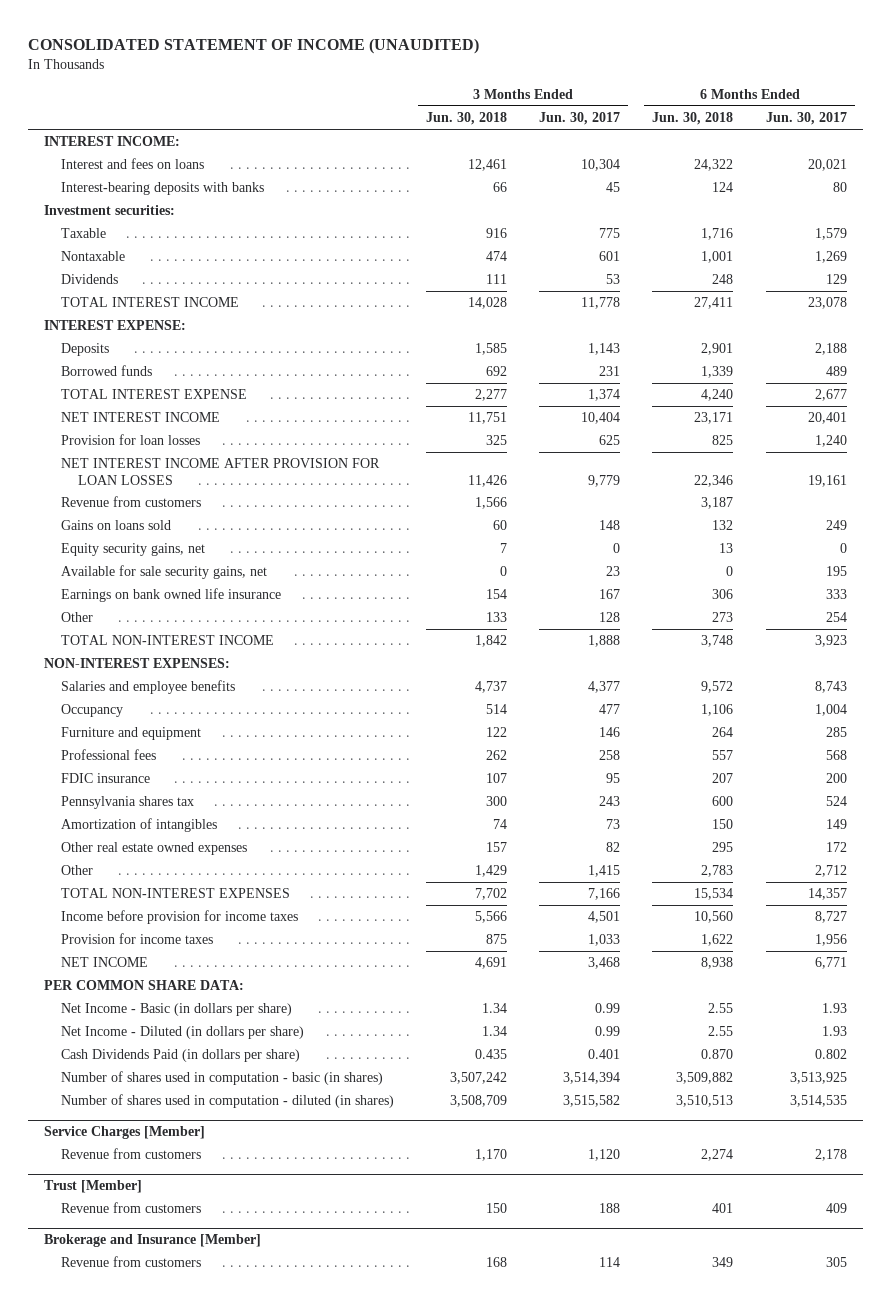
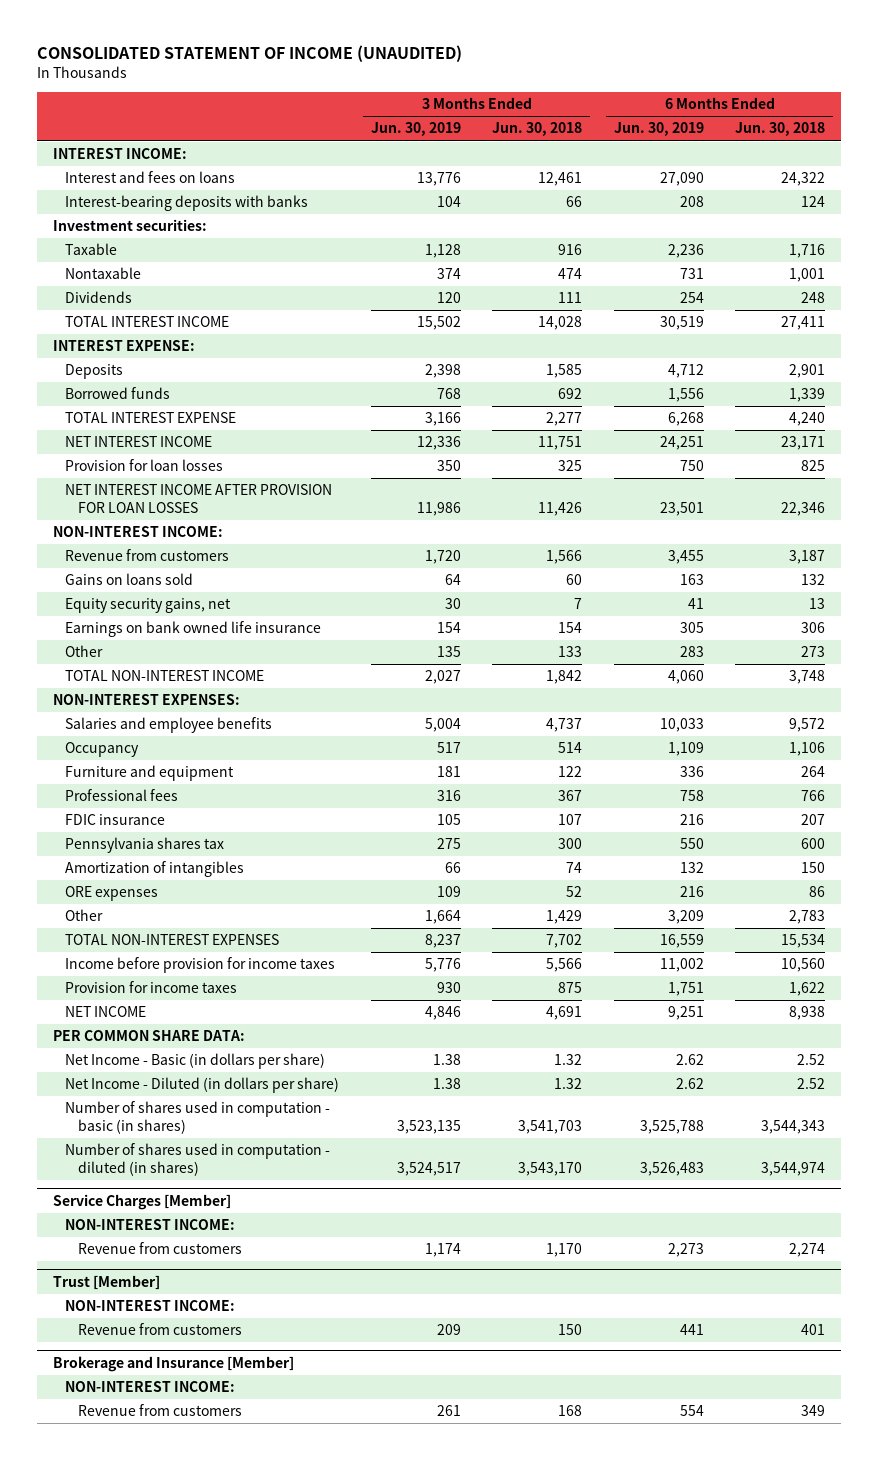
[539,112,621,126] Jun. 30, 2017 -> none
[765,112,847,126] Jun. 30, 2017 -> none
none -> [370,122,461,137] Jun. 30, 2019
none -> [613,122,704,137] Jun. 30, 2019
none -> [52,526,223,538] NON-INTEREST INCOME:
[61,565,268,580] Available for sale security gains, net -> none
[486,750,508,761] 262 -> [558,790,583,802] 367
[712,750,734,761] 557 -> [801,790,826,802] 766
[61,842,248,856] Other real estate owned expenses -> none
none -> [65,886,159,902] ORE expenses
[61,1049,301,1063] Cash Dividends Paid (in dollars per share) -> none
[482,1003,508,1014] 1.34 -> [554,1054,583,1066] 1.32
[708,1003,734,1014] 2.55 -> [797,1054,826,1066] 2.52
[482,1026,508,1037] 1.34 -> [554,1078,583,1090] 1.32
[708,1026,734,1037] 2.55 -> [797,1078,826,1090] 2.52
[450,1072,508,1085] 3,507,242 -> [518,1120,583,1135] 3,541,703
[676,1072,734,1085] 3,509,882 -> [761,1120,826,1135] 3,544,343
[450,1095,508,1108] 3,508,709 -> [518,1162,583,1177] 3,543,170
[676,1095,734,1108] 3,510,513 -> [761,1162,826,1177] 3,544,974
none -> [65,1219,236,1231] NON-INTEREST INCOME:
none -> [65,1300,236,1312] NON-INTEREST INCOME:
none -> [65,1381,236,1393] NON-INTEREST INCOME:

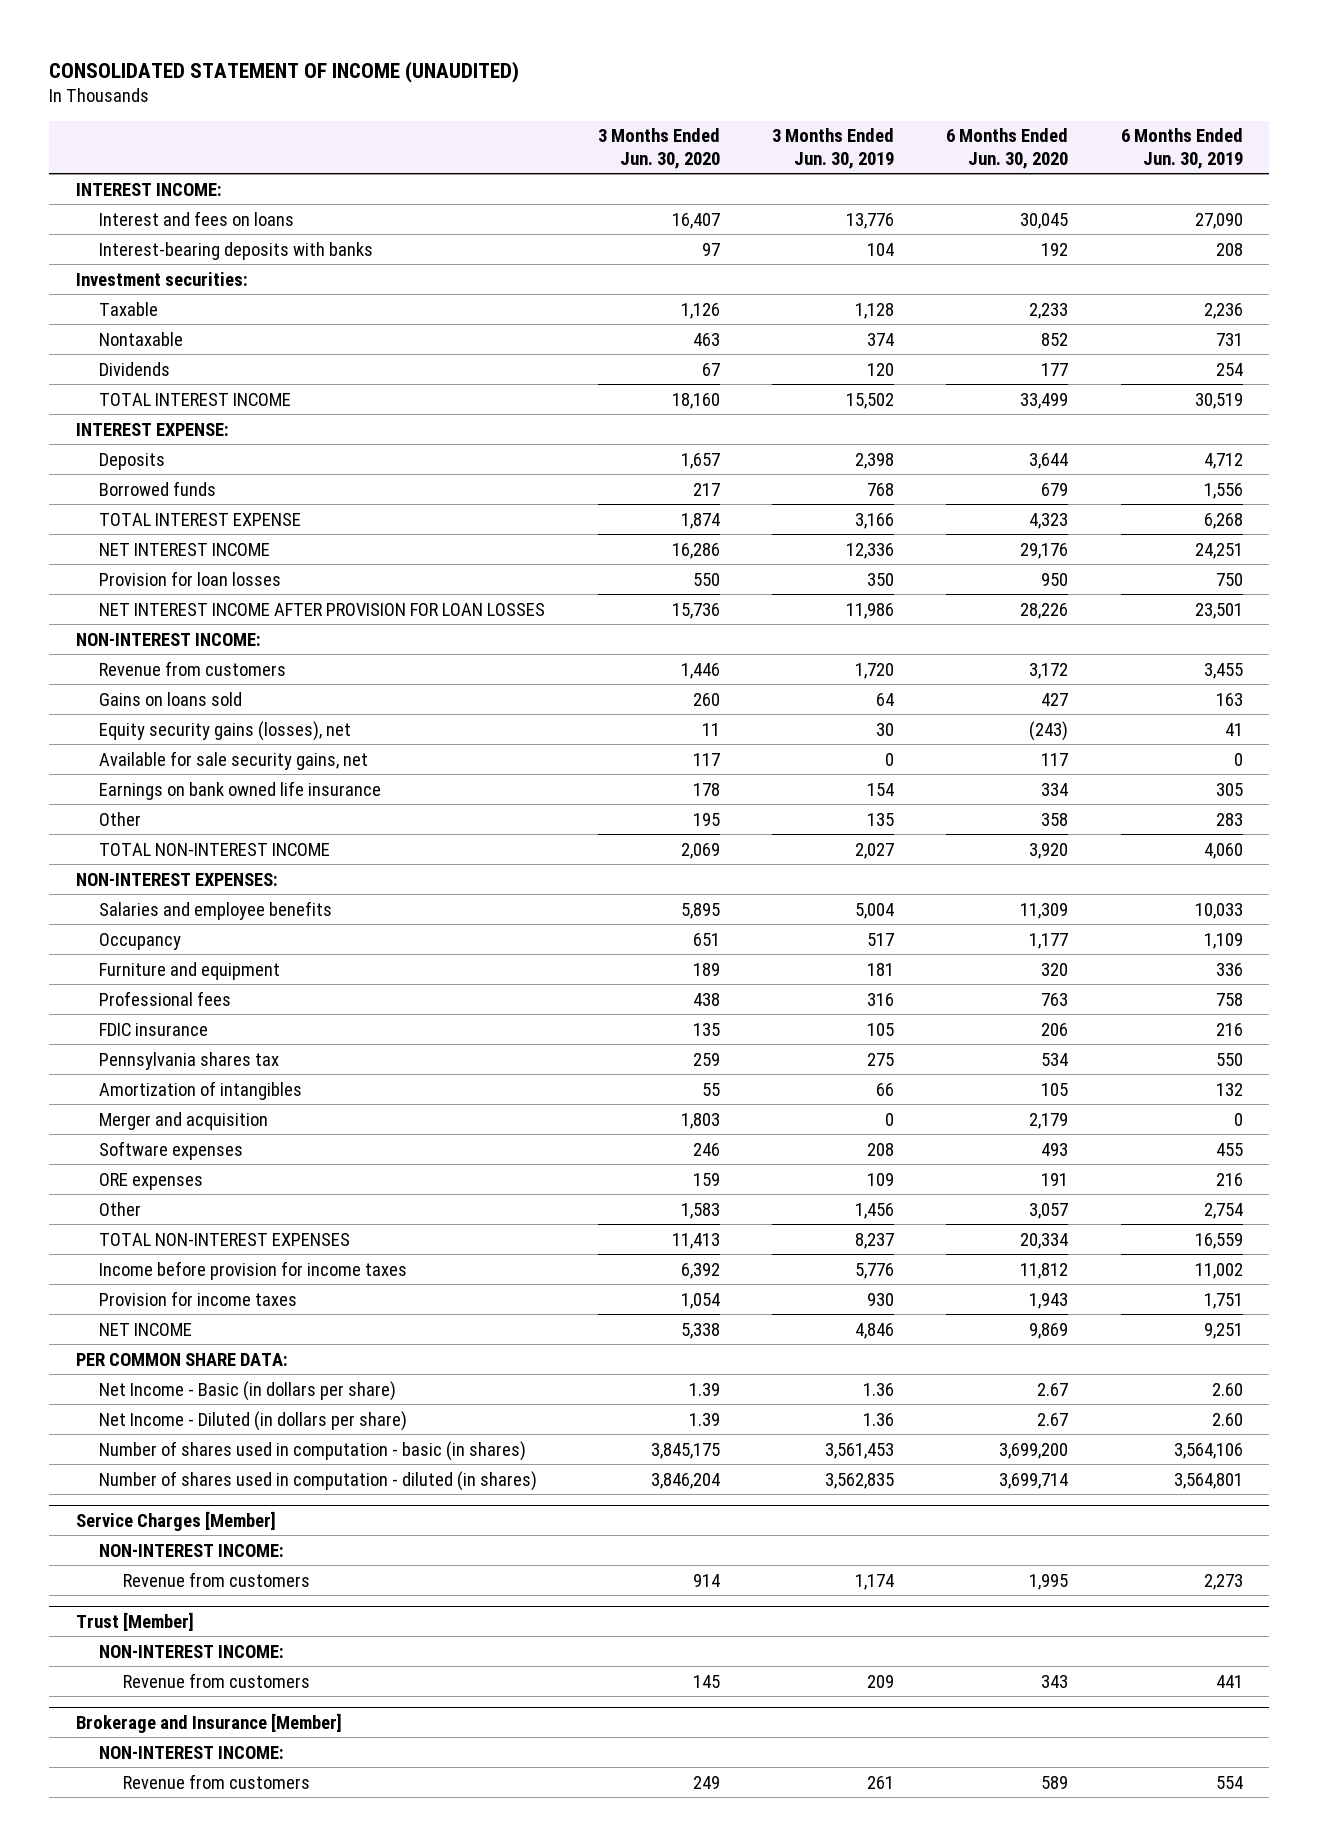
[492,122,583,137] Jun. 30, 2018 -> none
[735,122,826,137] Jun. 30, 2018 -> none
none -> [597,128,720,169] 3 Months Ended Jun. 30, 2020
none -> [946,128,1069,169] 6 Months Ended Jun. 30, 2020
[65,598,232,614] Equity security gains, net -> [99,720,352,741] Equity security gains (losses), net
none -> [99,750,369,770] Available for sale security gains, net
none -> [99,1111,269,1130] Merger and acquisition
none -> [99,1140,244,1160] Software expenses
[424,910,461,925] 1,664 -> [854,1202,894,1219] 1,456
[667,910,704,925] 3,209 -> [1203,1202,1243,1219] 2,754
[432,1054,461,1066] 1.38 -> [862,1382,894,1396] 1.36
[675,1054,704,1066] 2.62 -> [1211,1382,1243,1396] 2.60
[432,1078,461,1090] 1.38 -> [862,1412,894,1426] 1.36
[675,1078,704,1090] 2.62 -> [1211,1412,1243,1426] 2.60
[396,1120,461,1135] 3,523,135 -> [824,1442,894,1459] 3,561,453
[639,1120,704,1135] 3,525,788 -> [1173,1442,1243,1459] 3,564,106
[396,1162,461,1177] 3,524,517 -> [824,1472,894,1489] 3,562,835
[639,1162,704,1177] 3,526,483 -> [1173,1472,1243,1489] 3,564,801

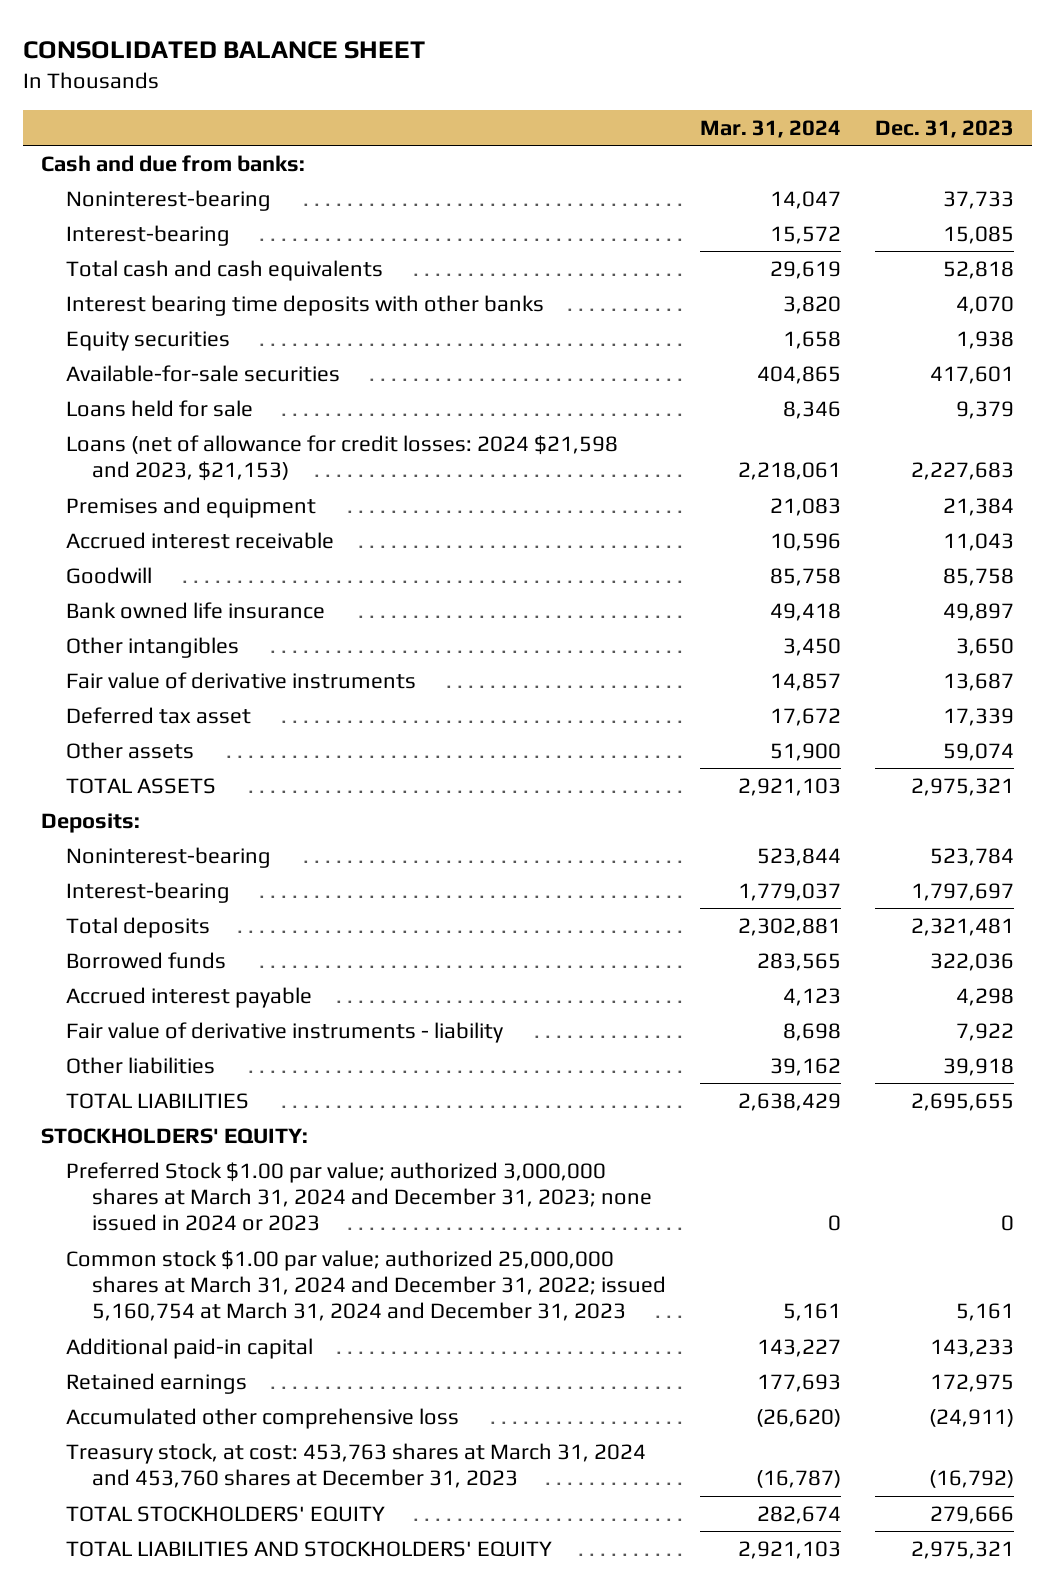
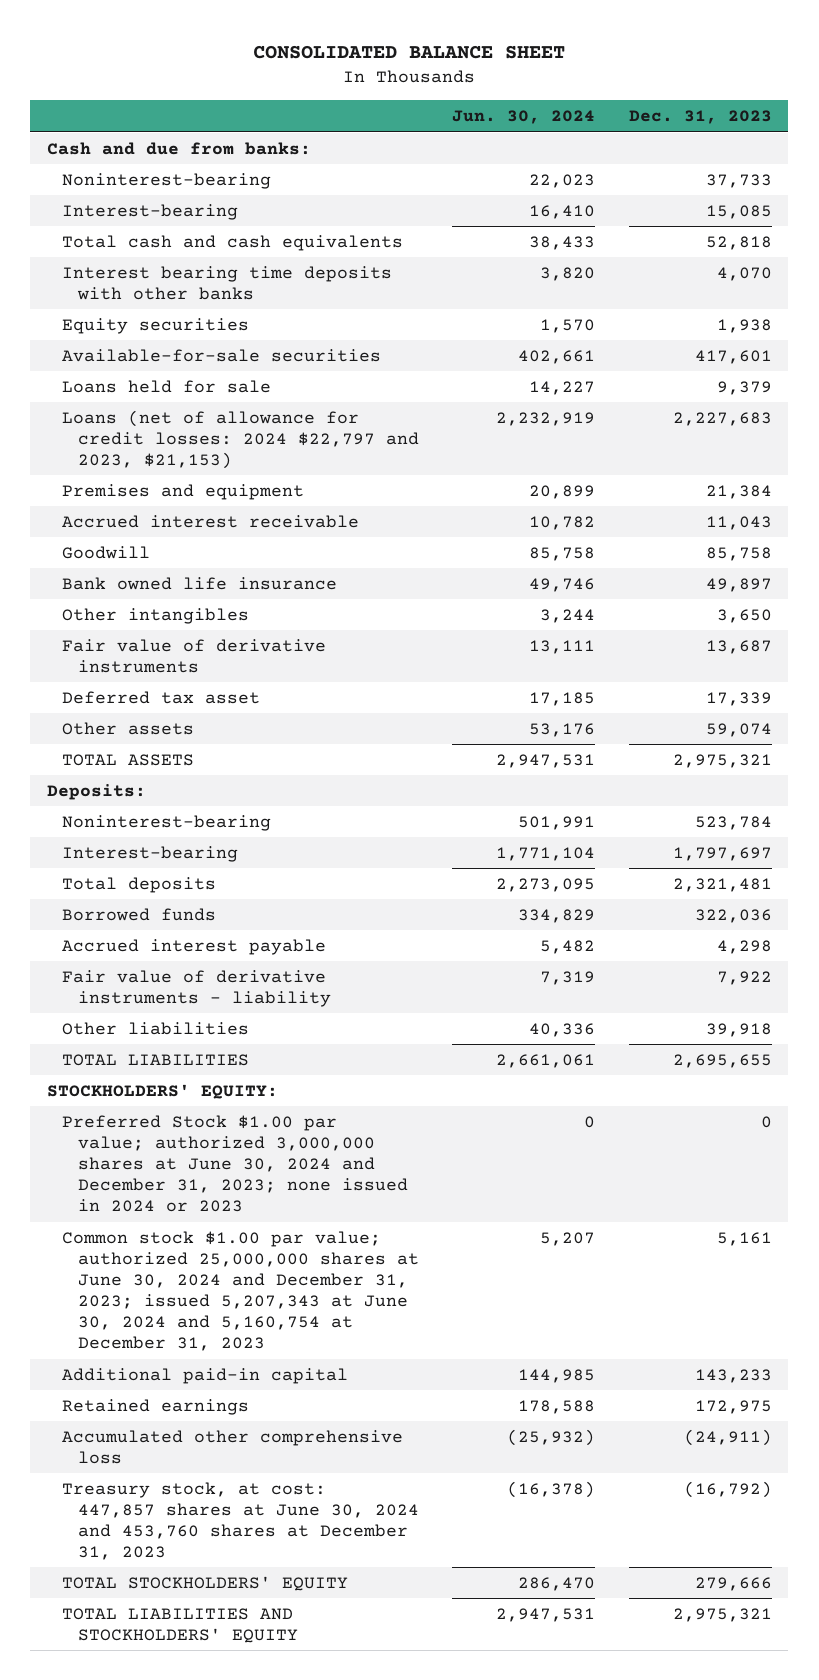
[700,119,842,138] Mar. 31, 2024 -> none
none -> [452,110,596,125] Jun. 30, 2024
[66,434,619,482] Loans (net of allowance for credit losses: 2024 $21,598 and 2023, $21,153) -> [62,409,419,469] Loans (net of allowance for credit losses: 2024 $22,797 and 2023, $21,153)
[66,1161,652,1232] Preferred Stock $1.00 par value; authorized 3,000,000 shares at March 31, 2024 and December 31, 2023; none issued in 2024 or 2023 -> [62,1114,408,1213] Preferred Stock $1.00 par value; authorized 3,000,000 shares at June 30, 2024 and December 31, 2023; none issued in 2024 or 2023
[66,1249,666,1322] Common stock $1.00 par value; authorized 25,000,000 shares at March 31, 2024 and December 31, 2022; issued 5,160,754 at March 31, 2024 and December 31, 2023 -> [62,1230,419,1352] Common stock $1.00 par value; authorized 25,000,000 shares at June 30, 2024 and December 31, 2023; issued 5,207,343 at June 30, 2024 and 5,160,754 at December 31, 2023
[66,1442,647,1489] Treasury stock, at cost: 453,763 shares at March 31, 2024 and 453,760 shares at December 31, 2023 -> [62,1481,419,1561] Treasury stock, at cost: 447,857 shares at June 30, 2024 and 453,760 shares at December 31, 2023

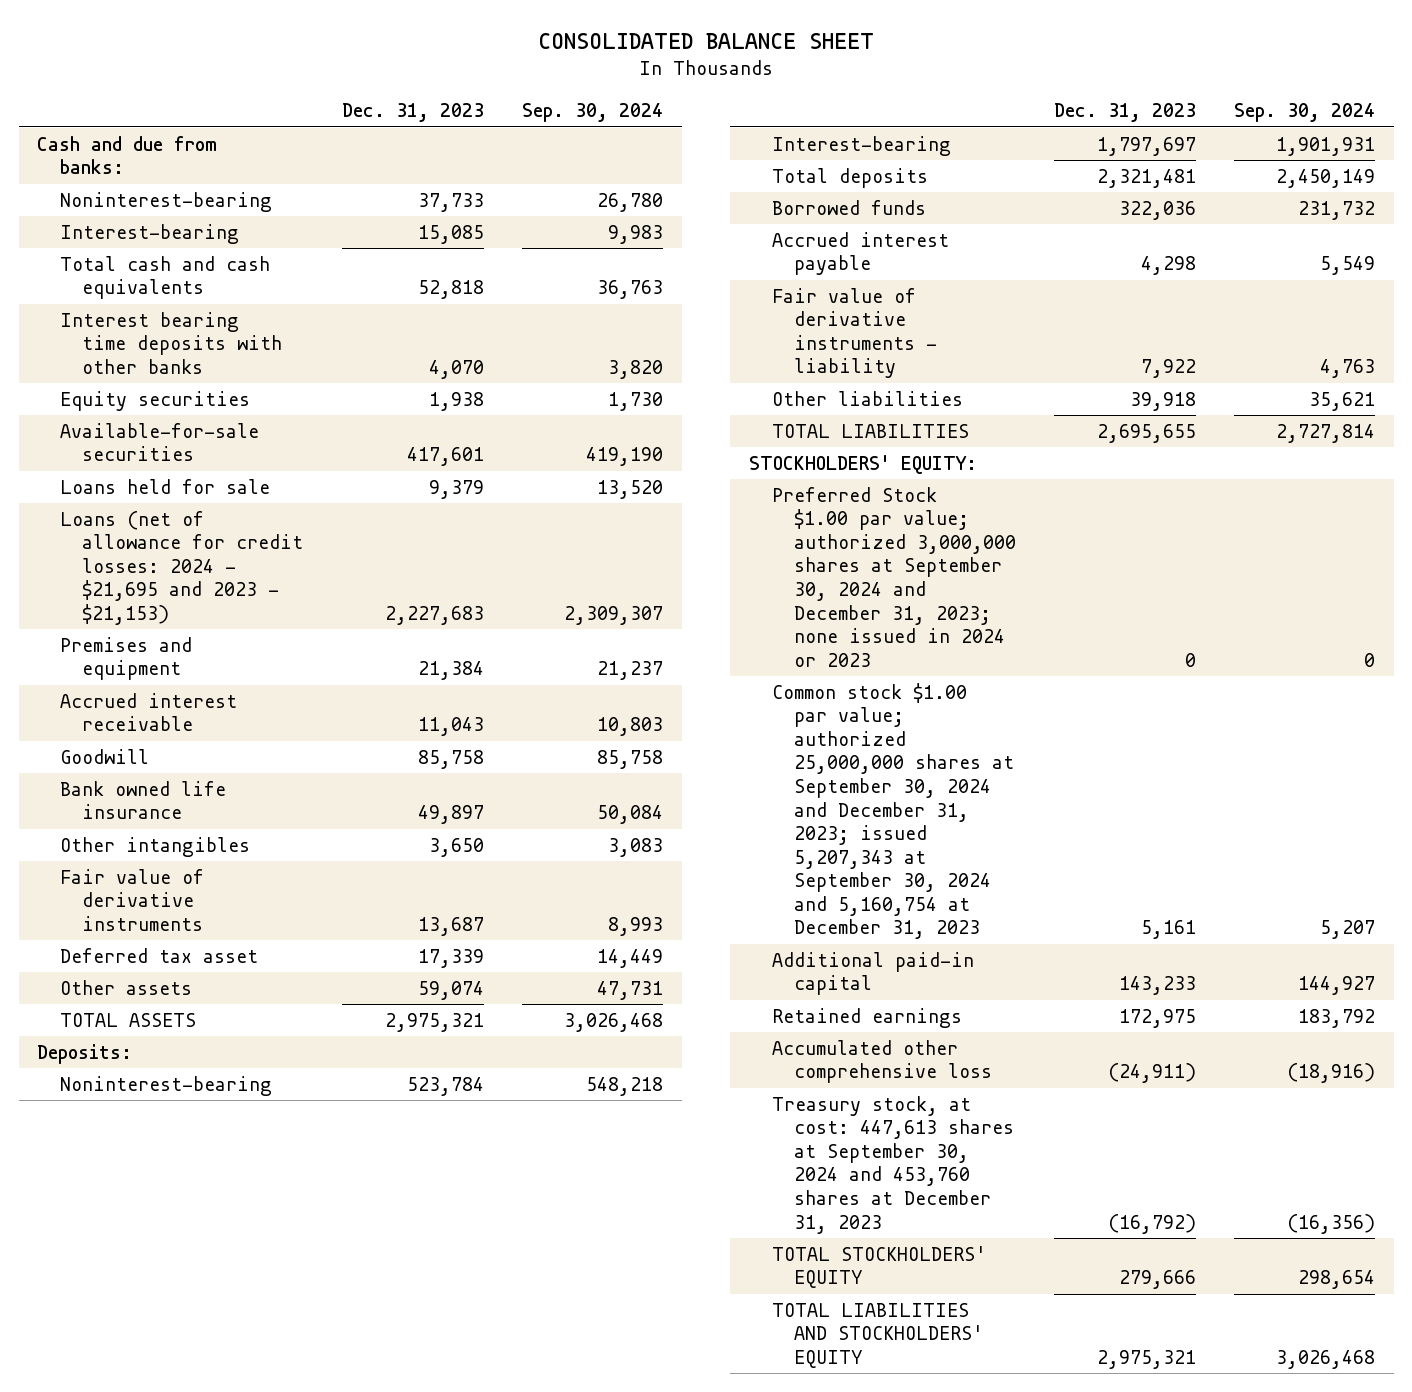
[452,110,596,125] Jun. 30, 2024 -> none
none -> [521,103,663,123] Sep. 30, 2024
[62,409,419,469] Loans (net of allowance for credit losses: 2024 $22,797 and 2023, $21,153) -> [59,510,304,625] Loans (net of allowance for credit losses: 2024 - $21,695 and 2023 - $21,153)
[62,1114,408,1213] Preferred Stock $1.00 par value; authorized 3,000,000 shares at June 30, 2024 and December 31, 2023; none issued in 2024 or 2023 -> [771,486,1017,667] Preferred Stock $1.00 par value; authorized 3,000,000 shares at September 30, 2024 and December 31, 2023; none issued in 2024 or 2023
[62,1230,419,1352] Common stock $1.00 par value; authorized 25,000,000 shares at June 30, 2024 and December 31, 2023; issued 5,207,343 at June 30, 2024 and 5,160,754 at December 31, 2023 -> [771,682,1015,940] Common stock $1.00 par value; authorized 25,000,000 shares at September 30, 2024 and December 31, 2023; issued 5,207,343 at September 30, 2024 and 5,160,754 at December 31, 2023
[62,1481,419,1561] Treasury stock, at cost: 447,857 shares at June 30, 2024 and 453,760 shares at December 31, 2023 -> [771,1095,1015,1234] Treasury stock, at cost: 447,613 shares at September 30, 2024 and 453,760 shares at December 31, 2023

